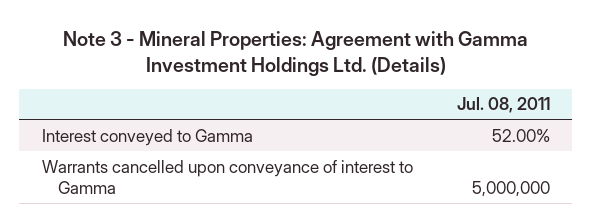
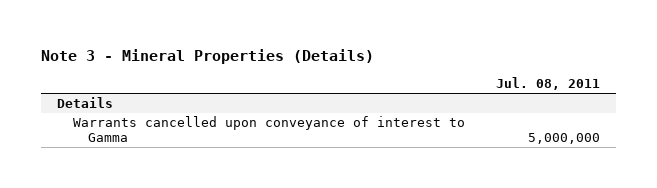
[62,30,528,76] Note 3 - Mineral Properties: Agreement with Gamma Investment Holdings Ltd. (Details) -> [40,49,374,65] Note 3 - Mineral Properties (Details)
[41,128,253,146] Interest conveyed to Gamma -> none
none -> [56,97,113,109] Details

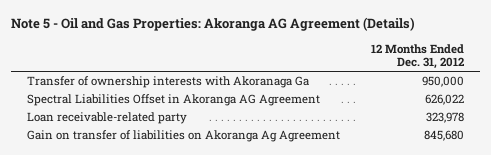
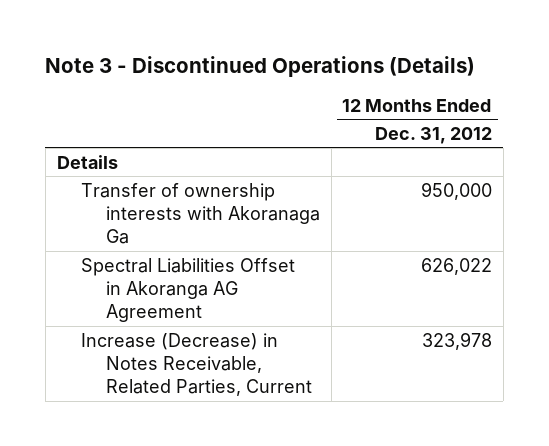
[10,17,415,32] Note 5 - Oil and Gas Properties: Akoranga AG Agreement (Details) -> [45,56,476,78] Note 3 - Discontinued Operations (Details)
none -> [56,154,118,169] Details
[26,129,340,142] Gain on transfer of liabilities on Akoranga Ag Agreement -> none
[26,111,187,124] Loan receivable-related party -> [81,332,312,397] Increase (Decrease) in Notes Receivable, Related Parties, Current

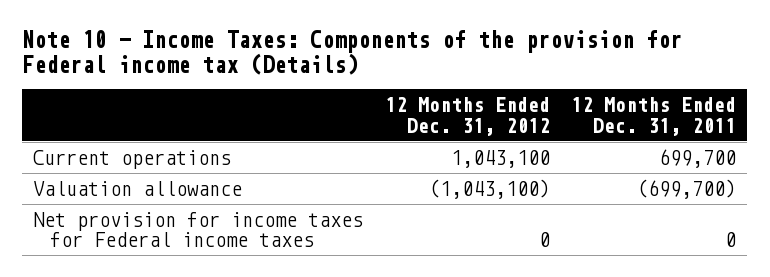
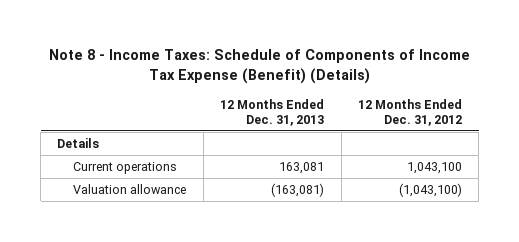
[22,29,683,76] Note 10 - Income Taxes: Components of the provision for Federal income tax (Details) -> [48,49,470,85] Note 8 - Income Taxes: Schedule of Components of Income Tax Expense (Benefit) (Details)
[571,97,737,136] 12 Months Ended Dec. 31, 2011 -> none
none -> [220,98,325,126] 12 Months Ended Dec. 31, 2013
none -> [57,137,100,148] Details
[33,212,364,248] Net provision for income taxes for Federal income taxes -> none

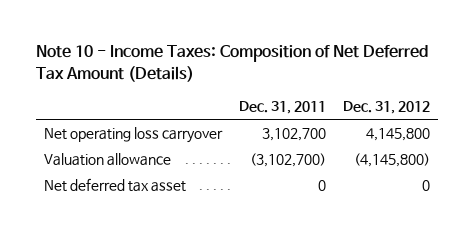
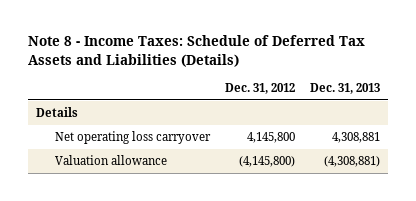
[35,45,428,83] Note 10 - Income Taxes: Composition of Net Deferred Tax Amount (Details) -> [28,35,366,67] Note 8 - Income Taxes: Schedule of Deferred Tax Assets and Liabilities (Details)
[238,101,326,115] Dec. 31, 2011 -> none
none -> [310,83,381,95] Dec. 31, 2013
none -> [36,106,79,117] Details
[44,178,187,193] Net deferred tax asset -> none

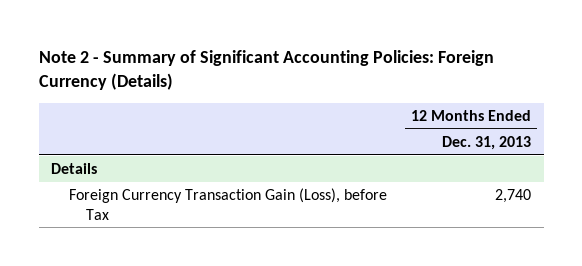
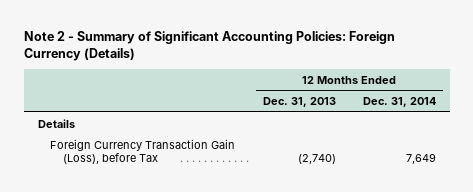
none -> [362,97,436,108] Dec. 31, 2014
[495,189,532,204] 2,740 -> [297,153,336,164] (2,740)

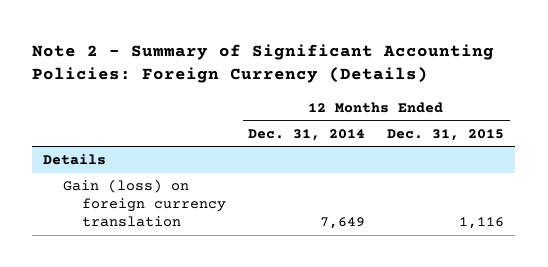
[262,97,336,108] Dec. 31, 2013 -> none
none -> [387,128,505,141] Dec. 31, 2015
[50,138,236,164] Foreign Currency Transaction Gain (Loss), before Tax -> [62,179,227,228] Gain (loss) on foreign currency translation

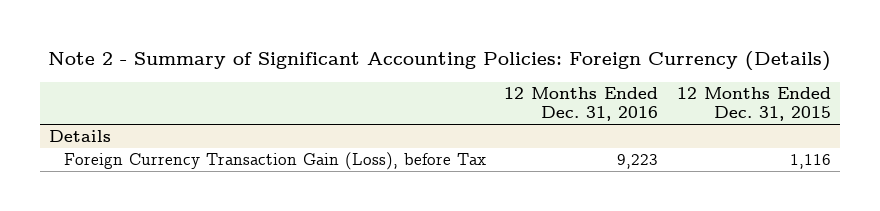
[248,128,366,141] Dec. 31, 2014 -> none
none -> [504,87,659,122] 12 Months Ended Dec. 31, 2016
[62,179,227,228] Gain (loss) on foreign currency translation -> [63,152,486,171] Foreign Currency Transaction Gain (Loss), before Tax

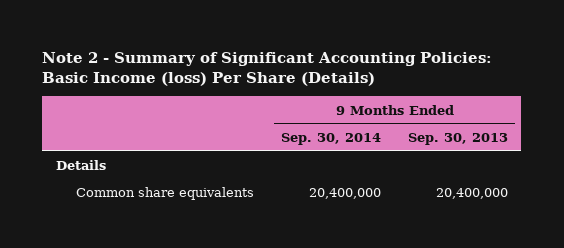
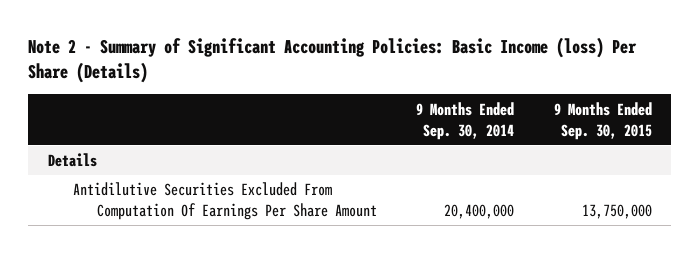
[407,133,508,146] Sep. 30, 2013 -> none
none -> [553,101,652,140] 9 Months Ended Sep. 30, 2015
[76,187,255,201] Common share equivalents -> [72,182,378,221] Antidilutive Securities Excluded From Computation Of Earnings Per Share Amount

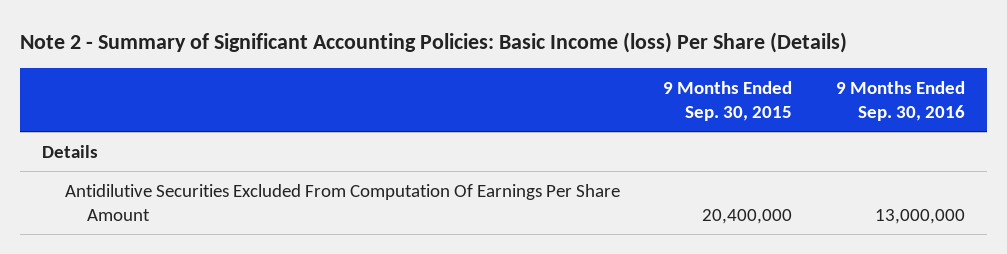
[416,101,515,140] 9 Months Ended Sep. 30, 2014 -> none
none -> [836,80,966,121] 9 Months Ended Sep. 30, 2016
[581,204,652,220] 13,750,000 -> [702,208,793,224] 20,400,000

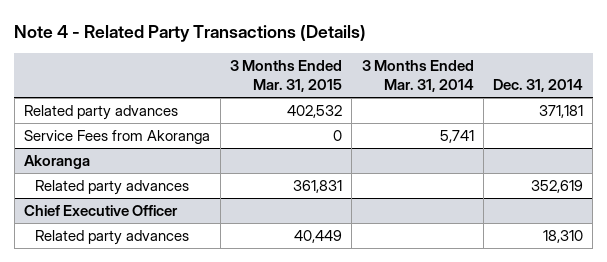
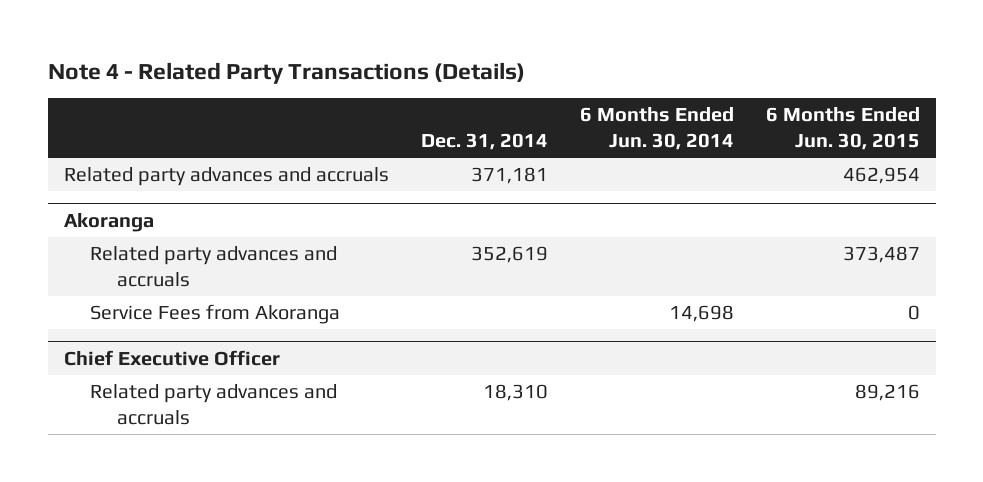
[229,59,342,93] 3 Months Ended Mar. 31, 2015 -> none
[361,59,474,93] 3 Months Ended Mar. 31, 2014 -> none
none -> [579,107,734,150] 6 Months Ended Jun. 30, 2014
none -> [765,107,920,150] 6 Months Ended Jun. 30, 2015
[24,129,211,144] Service Fees from Akoranga -> none
[24,104,179,120] Related party advances -> [63,167,389,187] Related party advances and accruals
[34,179,189,195] Related party advances -> [90,246,338,287] Related party advances and accruals
none -> [90,304,341,325] Service Fees from Akoranga
[34,229,189,245] Related party advances -> [90,384,338,425] Related party advances and accruals

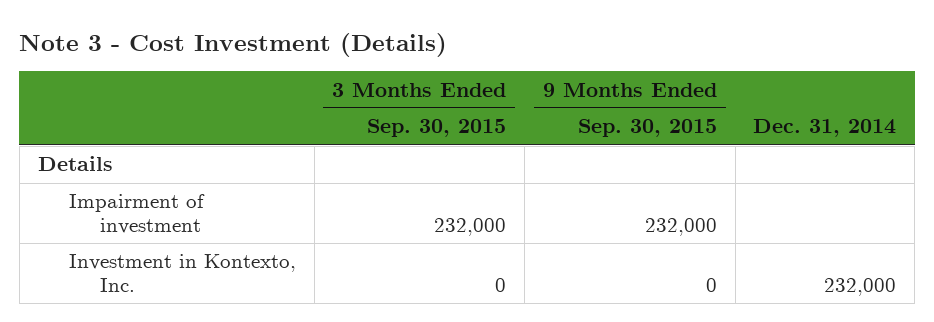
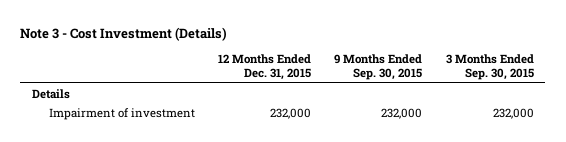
[753,119,897,138] Dec. 31, 2014 -> none
none -> [218,53,312,81] 12 Months Ended Dec. 31, 2015
[68,254,296,292] Investment in Kontexto, Inc. -> none

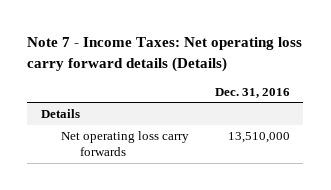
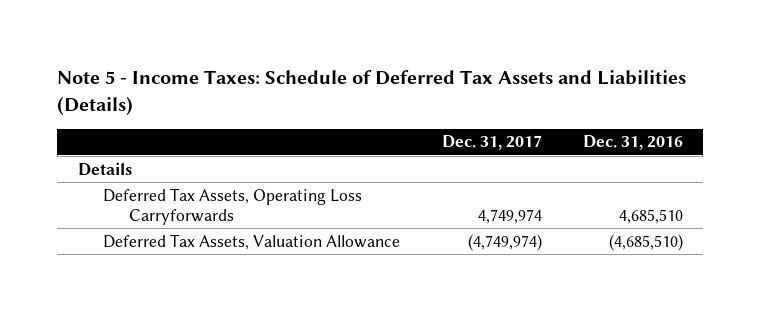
[27,37,303,72] Note 7 - Income Taxes: Net operating loss carry forward details (Details) -> [57,70,687,117] Note 5 - Income Taxes: Schedule of Deferred Tax Assets and Liabilities (Details)
none -> [441,135,542,151] Dec. 31, 2017
[60,131,189,157] Net operating loss carry forwards -> [103,187,363,225] Deferred Tax Assets, Operating Loss Carryforwards
[228,132,291,144] 13,510,000 -> [618,208,683,224] 4,685,510
none -> [103,233,401,250] Deferred Tax Assets, Valuation Allowance

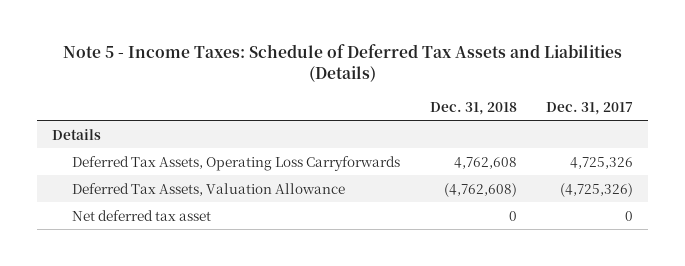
[582,135,683,151] Dec. 31, 2016 -> none
none -> [429,101,517,115] Dec. 31, 2018
[477,208,542,224] 4,749,974 -> [570,156,634,169] 4,725,326
[467,233,542,251] (4,749,974) -> [560,182,634,197] (4,725,326)
none -> [72,209,212,221] Net deferred tax asset

